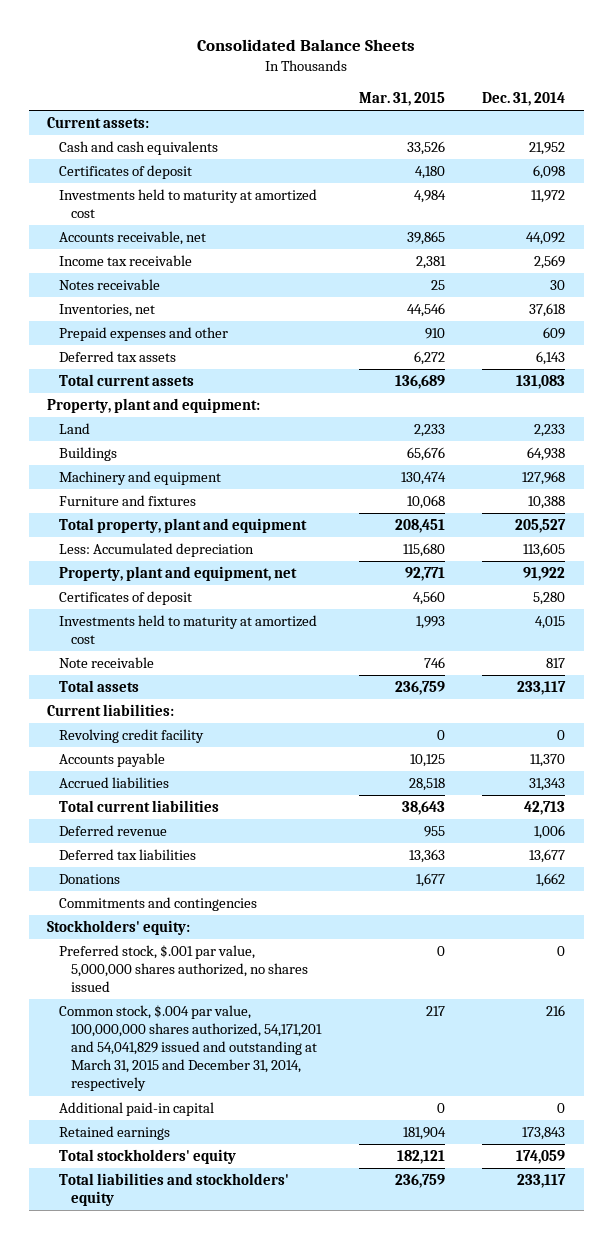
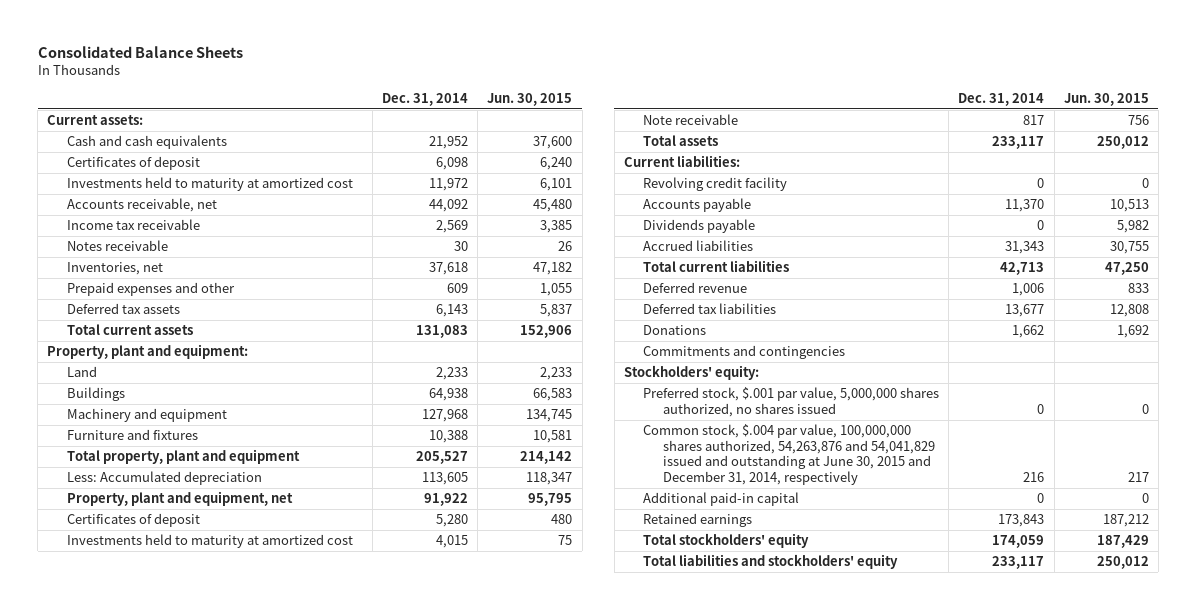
[358,92,445,107] Mar. 31, 2015 -> none
none -> [487,92,573,106] Jun. 30, 2015
none -> [643,219,756,234] Dividends payable
[59,1005,323,1092] Common stock, $.004 par value, 100,000,000 shares authorized, 54,171,201 and 54,041,829 issued and outstanding at March 31, 2015 and December 31, 2014, respectively -> [643,424,935,486] Common stock, $.004 par value, 100,000,000 shares authorized, 54,263,876 and 54,041,829 issued and outstanding at June 30, 2015 and December 31, 2014, respectively

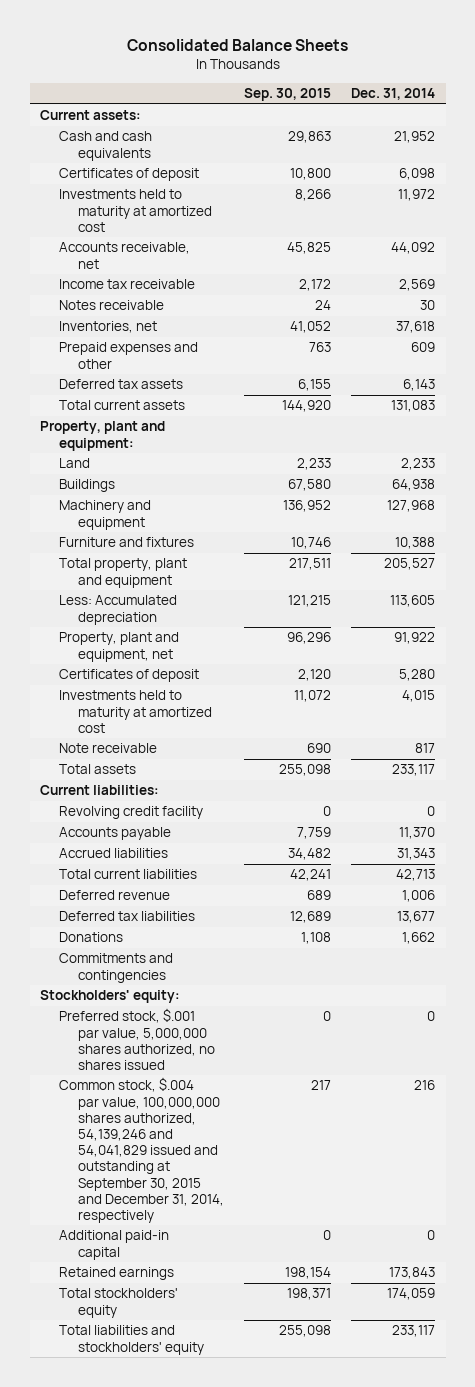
[487,92,573,106] Jun. 30, 2015 -> none
none -> [244,88,332,102] Sep. 30, 2015
[643,219,756,234] Dividends payable -> none
[643,424,935,486] Common stock, $.004 par value, 100,000,000 shares authorized, 54,263,876 and 54,041,829 issued and outstanding at June 30, 2015 and December 31, 2014, respectively -> [58,1077,224,1224] Common stock, $.004 par value, 100,000,000 shares authorized, 54,139,246 and 54,041,829 issued and outstanding at September 30, 2015 and December 31, 2014, respectively

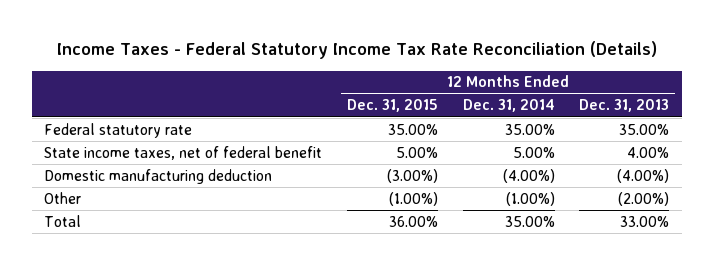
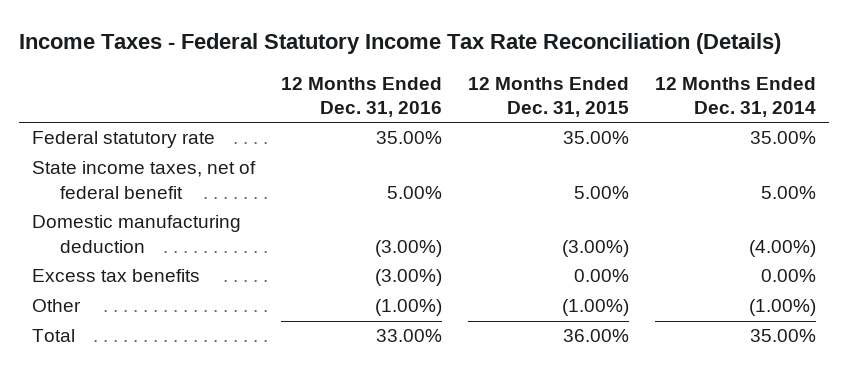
[579,99,670,113] Dec. 31, 2013 -> none
none -> [281,76,443,117] 12 Months Ended Dec. 31, 2016
none -> [32,269,201,283] Excess tax benefits

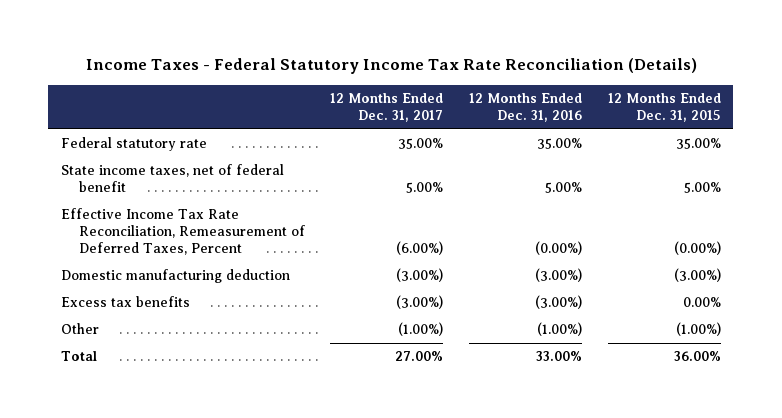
[655,76,817,117] 12 Months Ended Dec. 31, 2014 -> none
none -> [330,93,444,123] 12 Months Ended Dec. 31, 2017
none -> [61,208,305,256] Effective Income Tax Rate Reconciliation, Remeasurement of Deferred Taxes, Percent

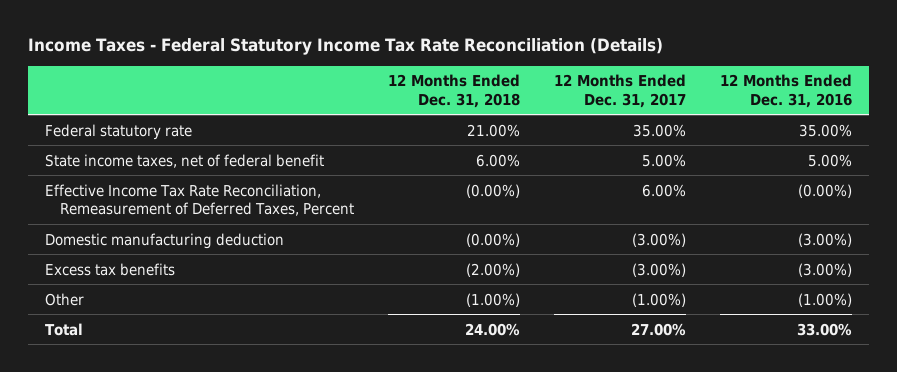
[607,93,721,123] 12 Months Ended Dec. 31, 2015 -> none
none -> [387,74,520,108] 12 Months Ended Dec. 31, 2018
[396,241,444,256] (6.00%) -> [641,183,686,197] 6.00%

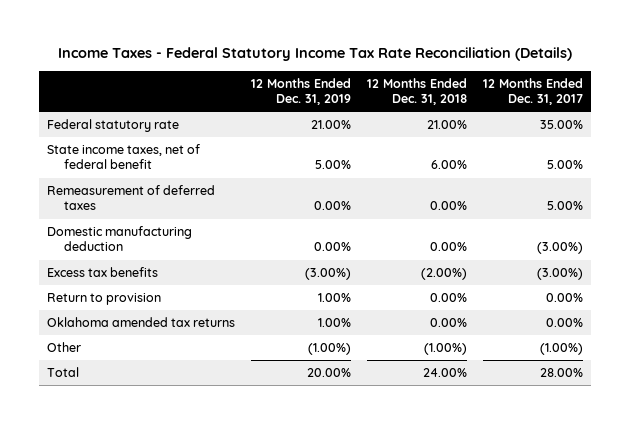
[719,74,852,108] 12 Months Ended Dec. 31, 2016 -> none
none -> [250,77,351,106] 12 Months Ended Dec. 31, 2019
[44,183,354,216] Effective Income Tax Rate Reconciliation, Remeasurement of Deferred Taxes, Percent -> [46,185,215,211] Remeasurement of deferred taxes
[465,183,520,198] (0.00%) -> [429,201,467,211] 0.00%
[641,183,686,197] 6.00% -> [546,201,583,211] 5.00%
[465,232,520,247] (0.00%) -> [429,242,467,252] 0.00%
none -> [46,293,161,306] Return to provision
none -> [46,317,235,328] Oklahoma amended tax returns
[630,322,686,336] 27.00% -> [539,368,583,378] 28.00%

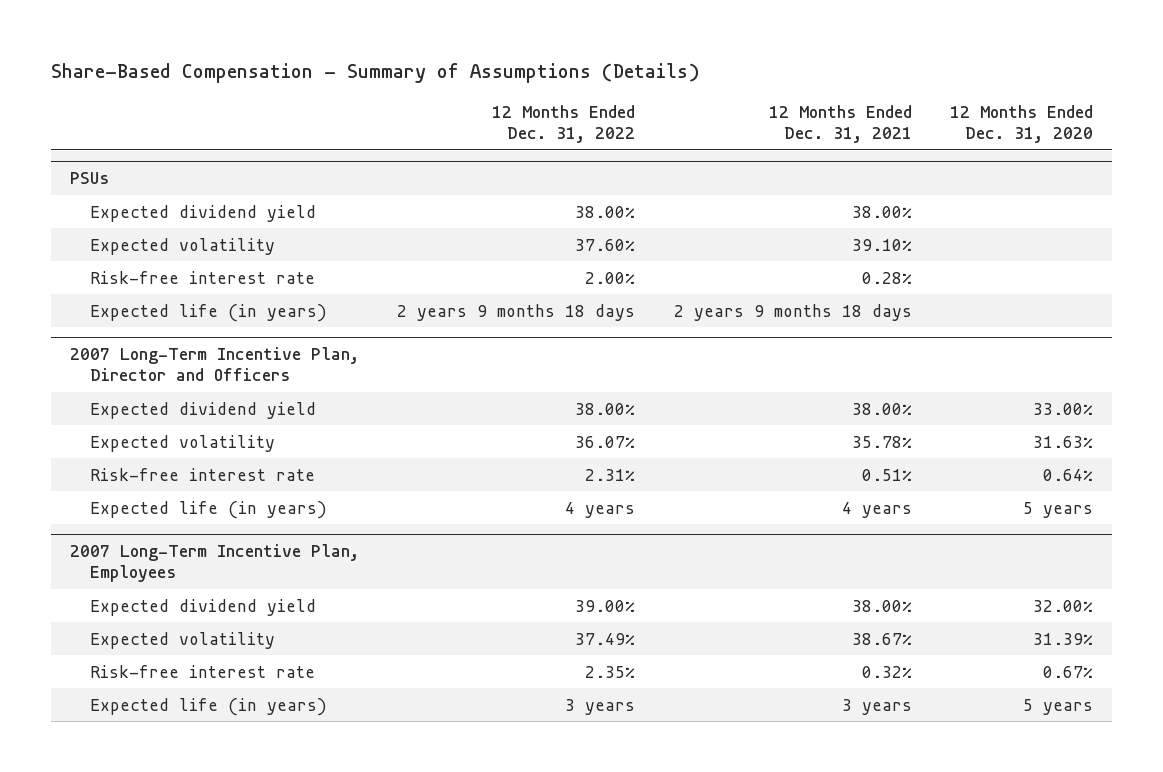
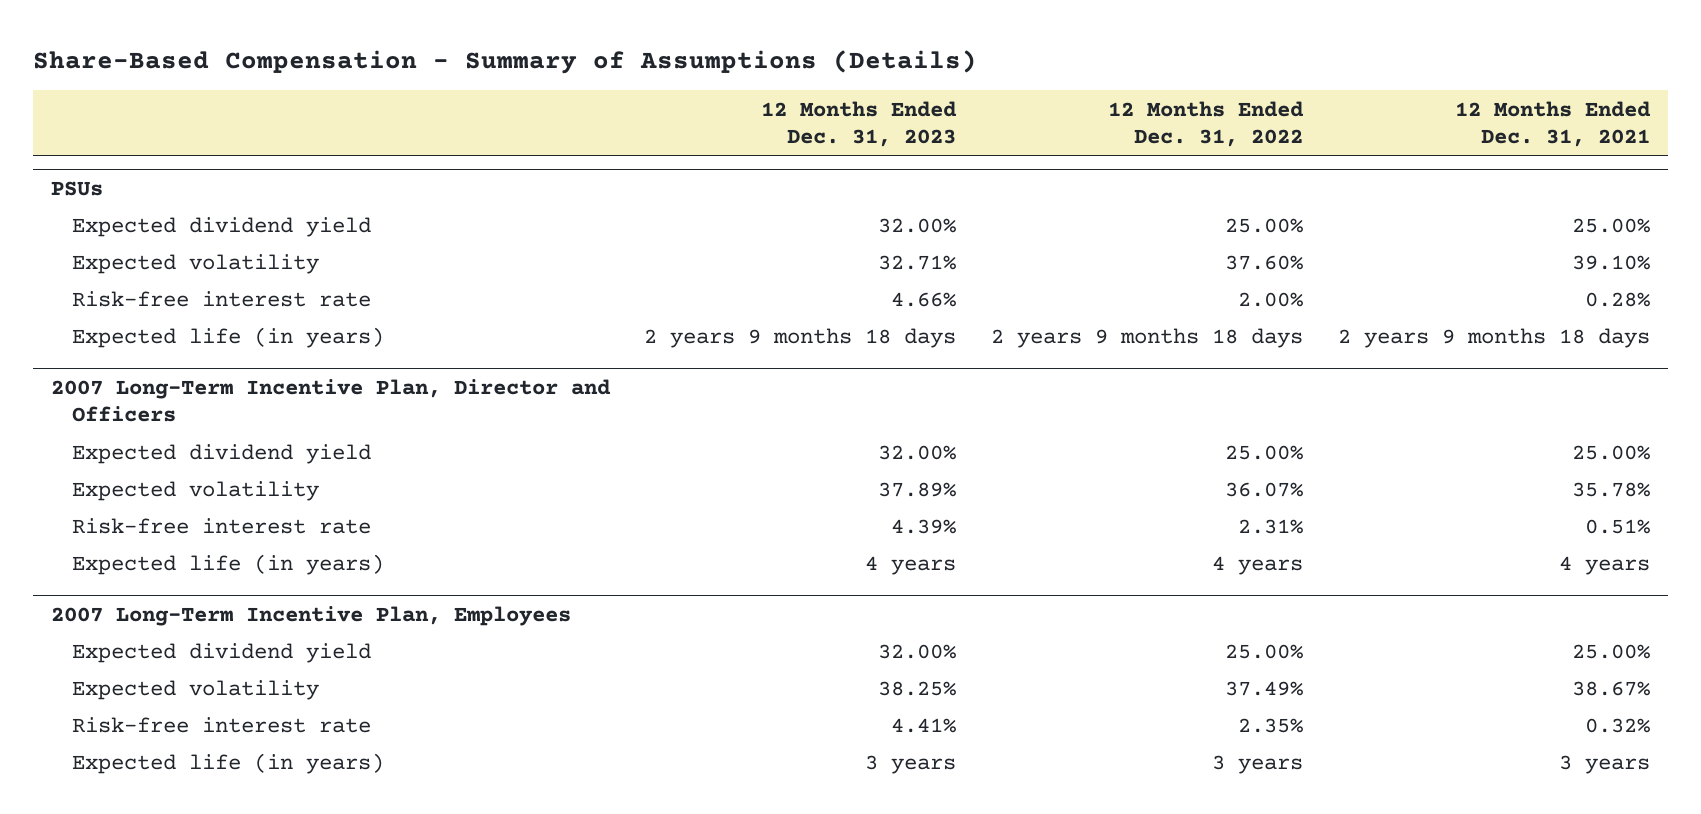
[949,105,1093,143] 12 Months Ended Dec. 31, 2020 -> none
none -> [761,100,958,148] 12 Months Ended Dec. 31, 2023
[575,205,636,218] 38.00% -> [1225,218,1304,234] 25.00%
[851,205,912,218] 38.00% -> [1572,218,1651,234] 25.00%
[575,402,636,415] 38.00% -> [1225,445,1304,461] 25.00%
[851,402,912,415] 38.00% -> [1572,445,1651,461] 25.00%
[575,599,636,612] 39.00% -> [1225,644,1304,660] 25.00%
[851,599,912,612] 38.00% -> [1572,644,1651,660] 25.00%

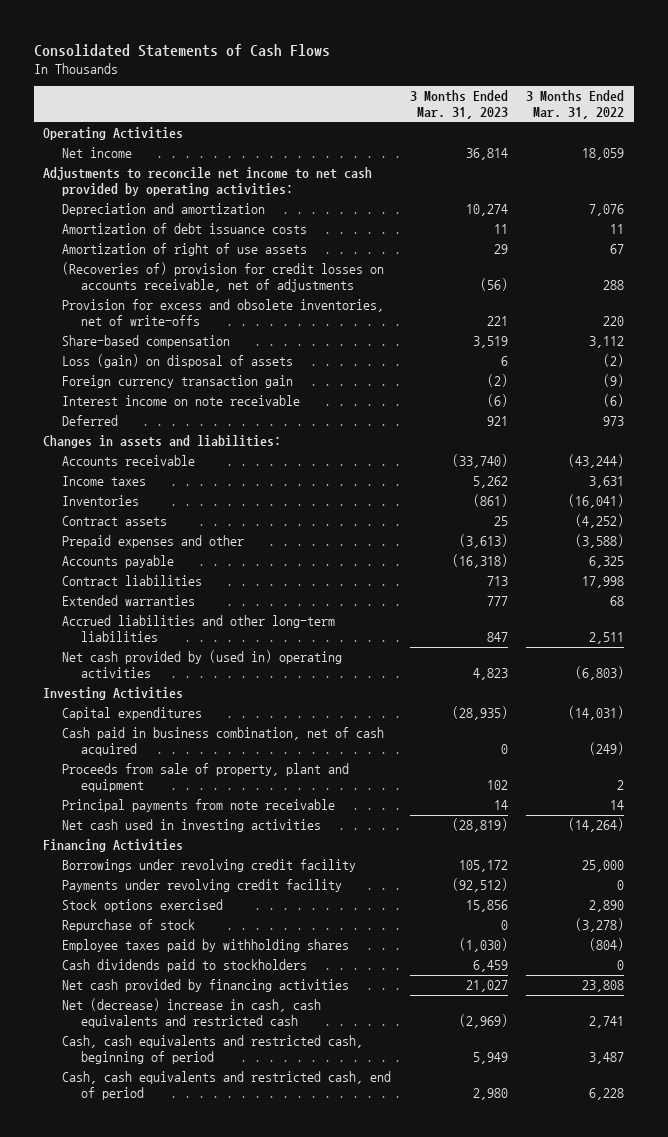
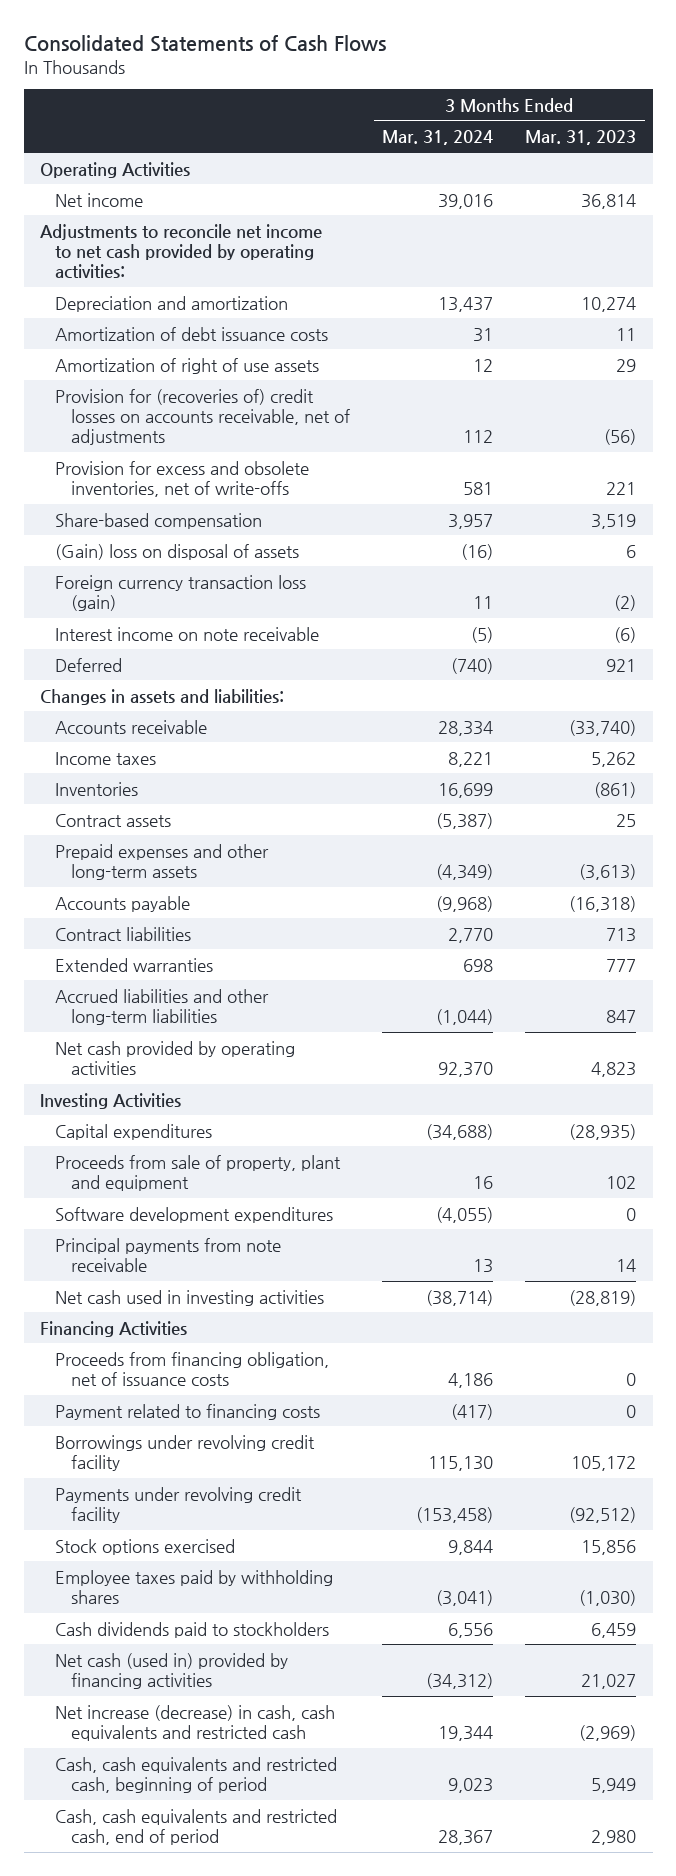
[526,90,625,120] 3 Months Ended Mar. 31, 2022 -> none
none -> [382,130,494,146] Mar. 31, 2024
[62,262,385,293] (Recoveries of) provision for credit losses on accounts receivable, net of adjustments -> [55,388,350,445] Provision for (recoveries of) credit losses on accounts receivable, net of adjustments
[62,354,294,369] Loss (gain) on disposal of assets -> [55,543,300,560] (Gain) loss on disposal of assets
[62,375,294,389] Foreign currency transaction gain -> [55,574,307,611] Foreign currency transaction loss (gain)
[62,535,245,549] Prepaid expenses and other -> [55,843,270,880] Prepaid expenses and other long-term assets
[62,650,343,679] Net cash provided by (used in) operating activities -> [55,1040,296,1075] Net cash provided by operating activities
[62,727,385,757] Cash paid in business combination, net of cash acquired -> none
none -> [55,1206,334,1223] Software development expenditures
none -> [55,1351,330,1386] Proceeds from financing obligation, net of issuance costs
none -> [55,1403,321,1420] Payment related to financing costs
[62,919,196,933] Repurchase of stock -> none
[62,979,350,993] Net cash provided by financing activities -> [55,1652,289,1689] Net cash (used in) provided by financing activities
[62,998,322,1029] Net (decrease) increase in cash, cash equivalents and restricted cash -> [55,1704,336,1741] Net increase (decrease) in cash, cash equivalents and restricted cash

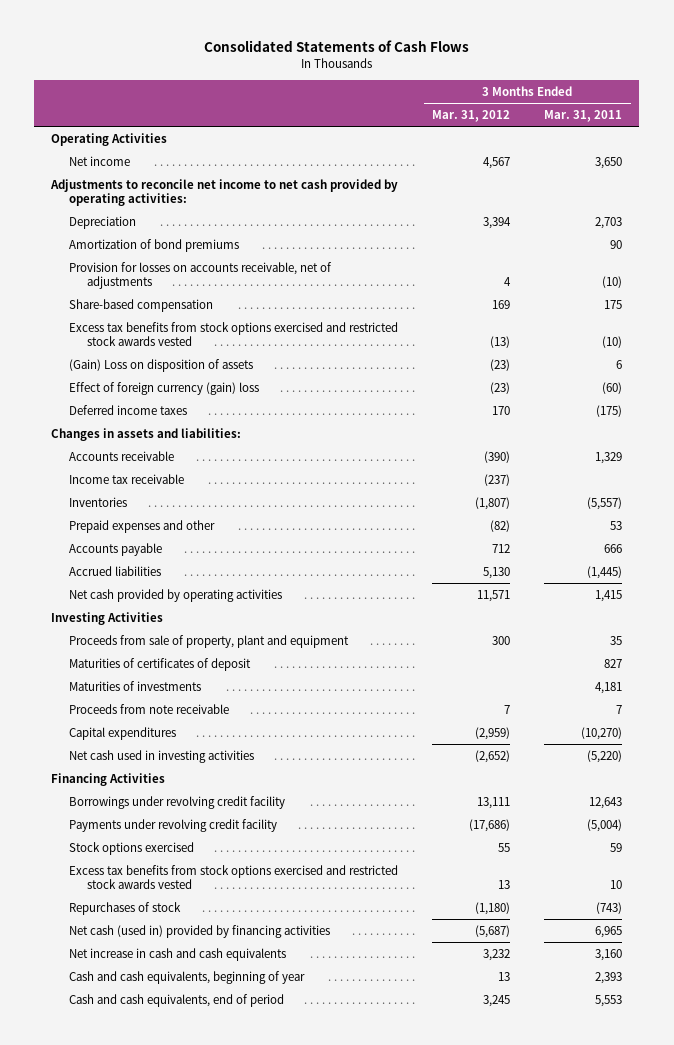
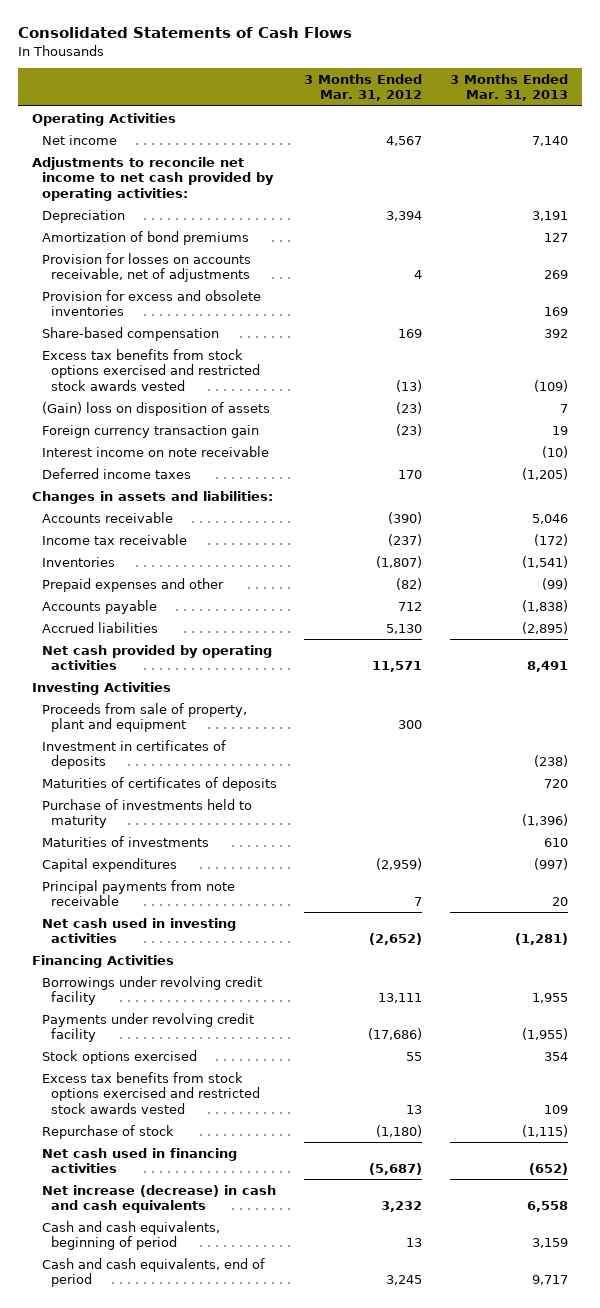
[544,109,623,122] Mar. 31, 2011 -> none
none -> [450,73,569,102] 3 Months Ended Mar. 31, 2013
none -> [41,289,261,317] Provision for excess and obsolete inventories
[69,381,260,395] Effect of foreign currency (gain) loss -> none
[69,358,254,372] (Gain) Loss on disposition of assets -> [41,401,270,416] (Gain) loss on disposition of assets
none -> [41,424,259,438] Foreign currency transaction gain
none -> [41,445,269,457] Interest income on note receivable
none -> [41,739,226,770] Investment in certificates of deposits
[69,657,252,671] Maturities of certificates of deposit -> [41,776,277,791] Maturities of certificates of deposits
none -> [41,798,252,829] Purchase of investments held to maturity
[69,703,230,714] Proceeds from note receivable -> none
none -> [41,879,235,907] Principal payments from note receivable
[69,901,182,915] Repurchases of stock -> [41,1124,174,1139] Repurchase of stock
[69,924,331,938] Net cash (used in) provided by financing activities -> [41,1147,237,1174] Net cash used in financing activities
[69,947,287,961] Net increase in cash and cash equivalents -> [41,1184,276,1214] Net increase (decrease) in cash and cash equivalents
[69,970,306,984] Cash and cash equivalents, beginning of year -> [41,1220,220,1251] Cash and cash equivalents, beginning of period

